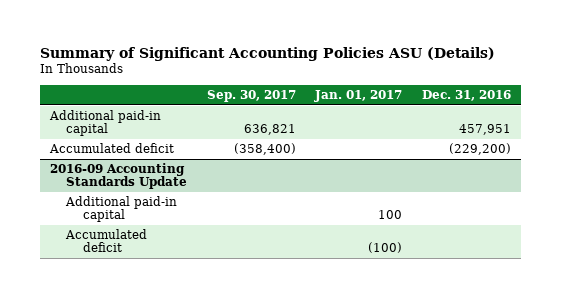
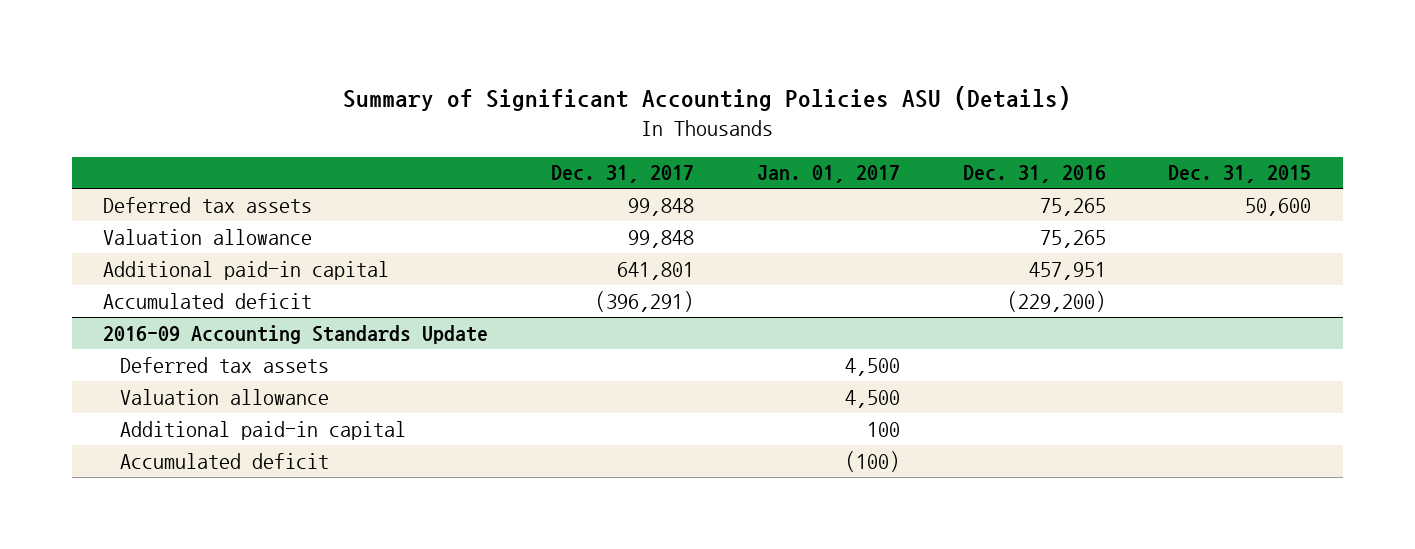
[206,89,296,102] Sep. 30, 2017 -> none
none -> [551,165,695,184] Dec. 31, 2017
none -> [1168,165,1312,184] Dec. 31, 2015
none -> [103,196,313,213] Deferred tax assets
none -> [103,228,313,245] Valuation allowance
none -> [120,356,330,373] Deferred tax assets
none -> [120,388,330,405] Valuation allowance

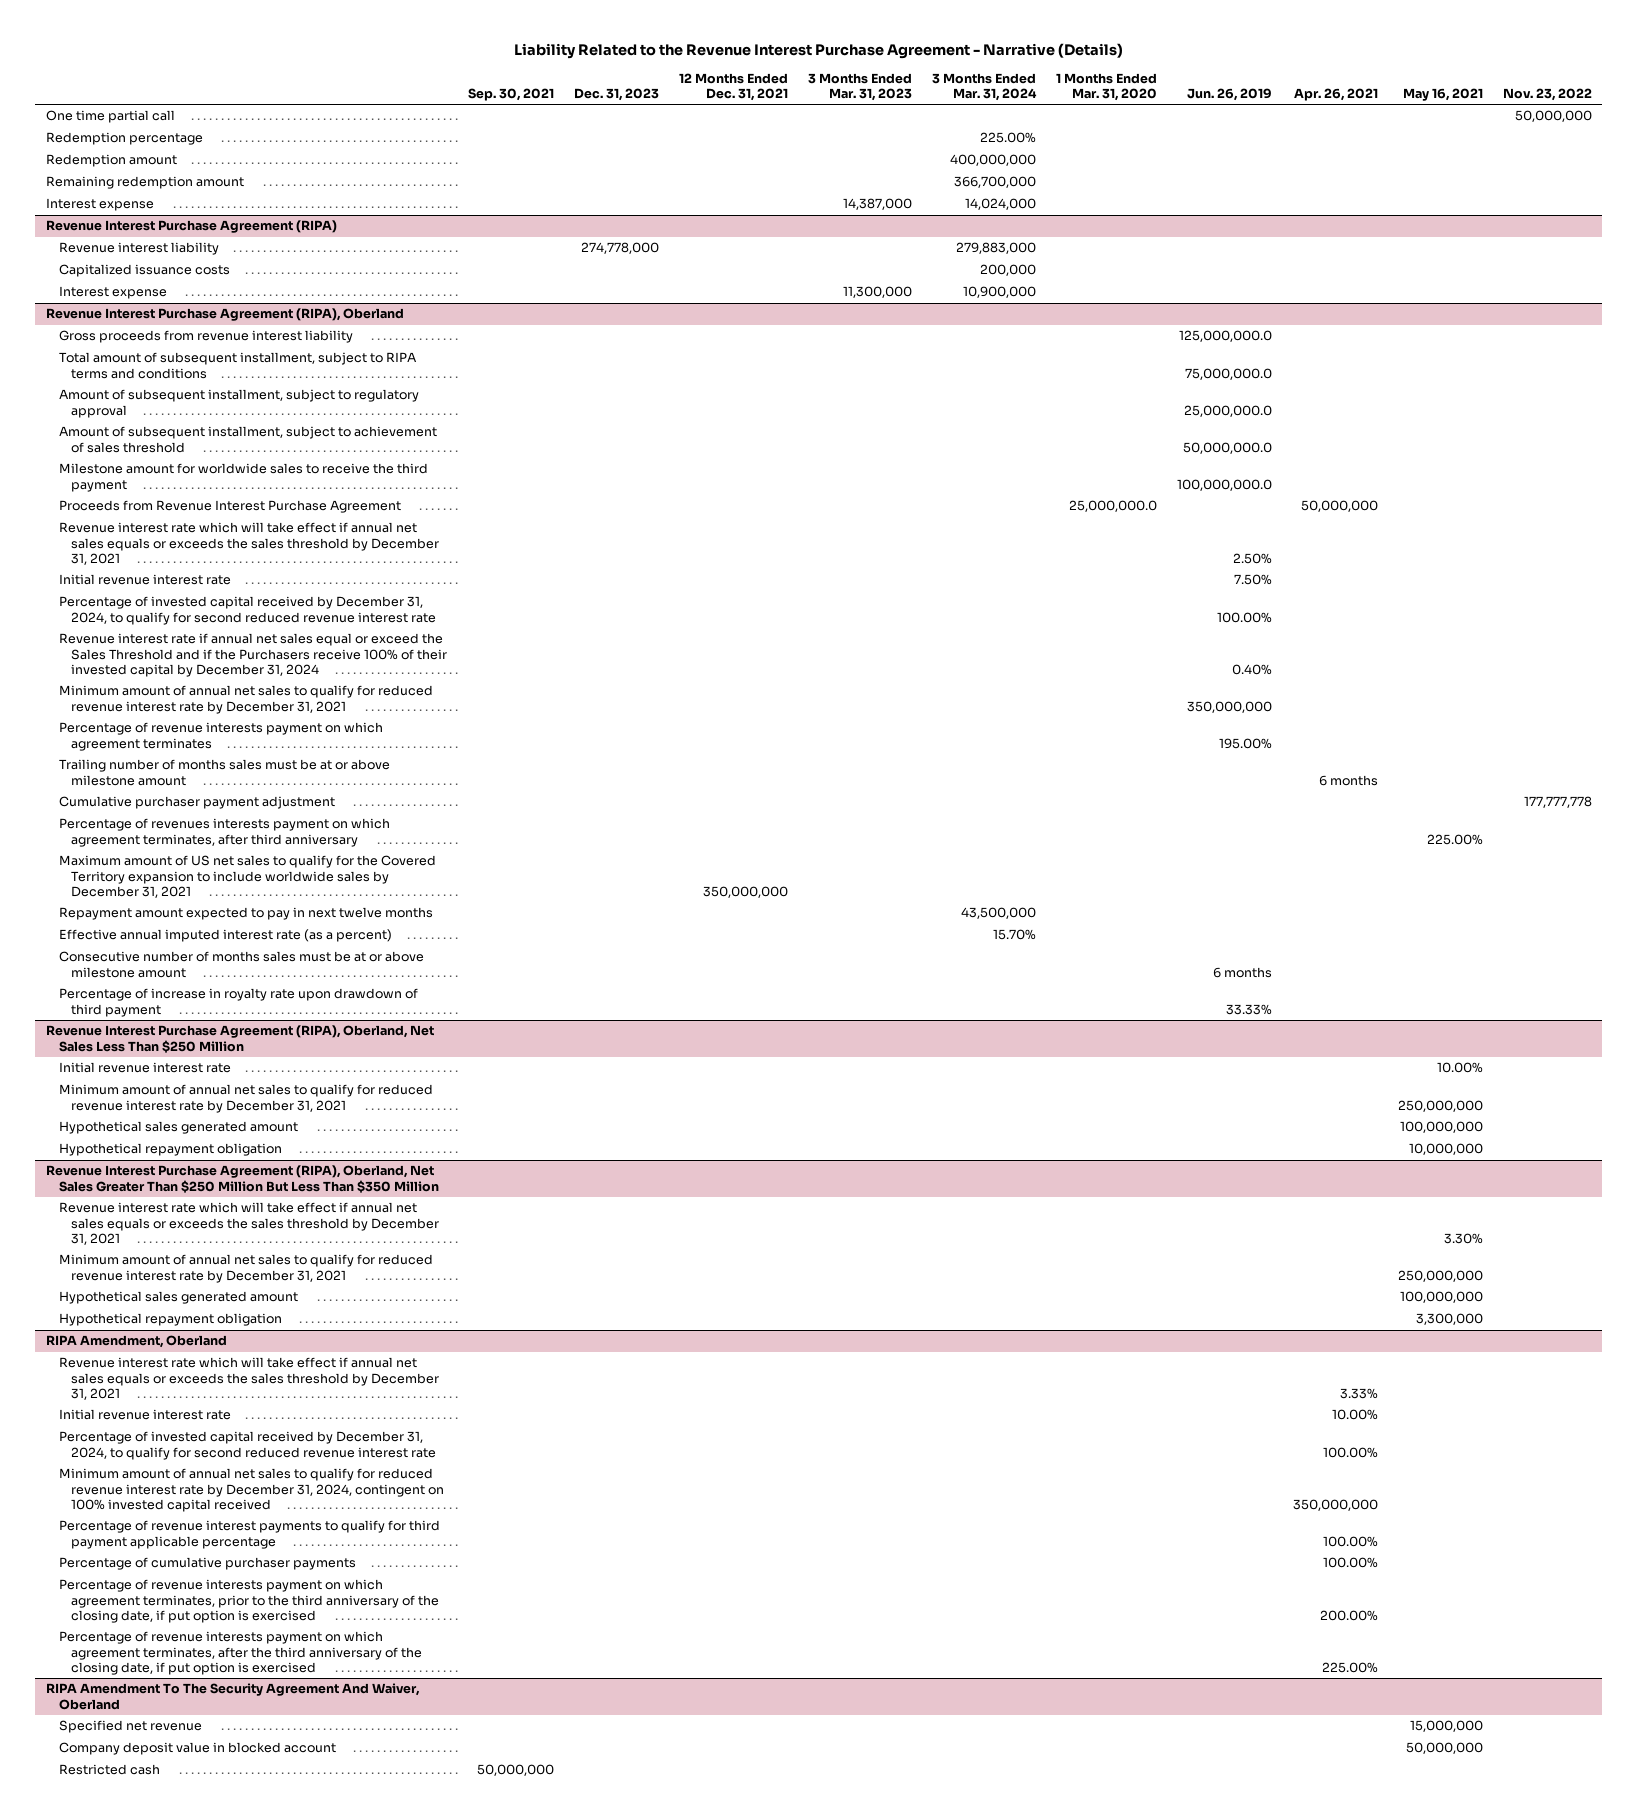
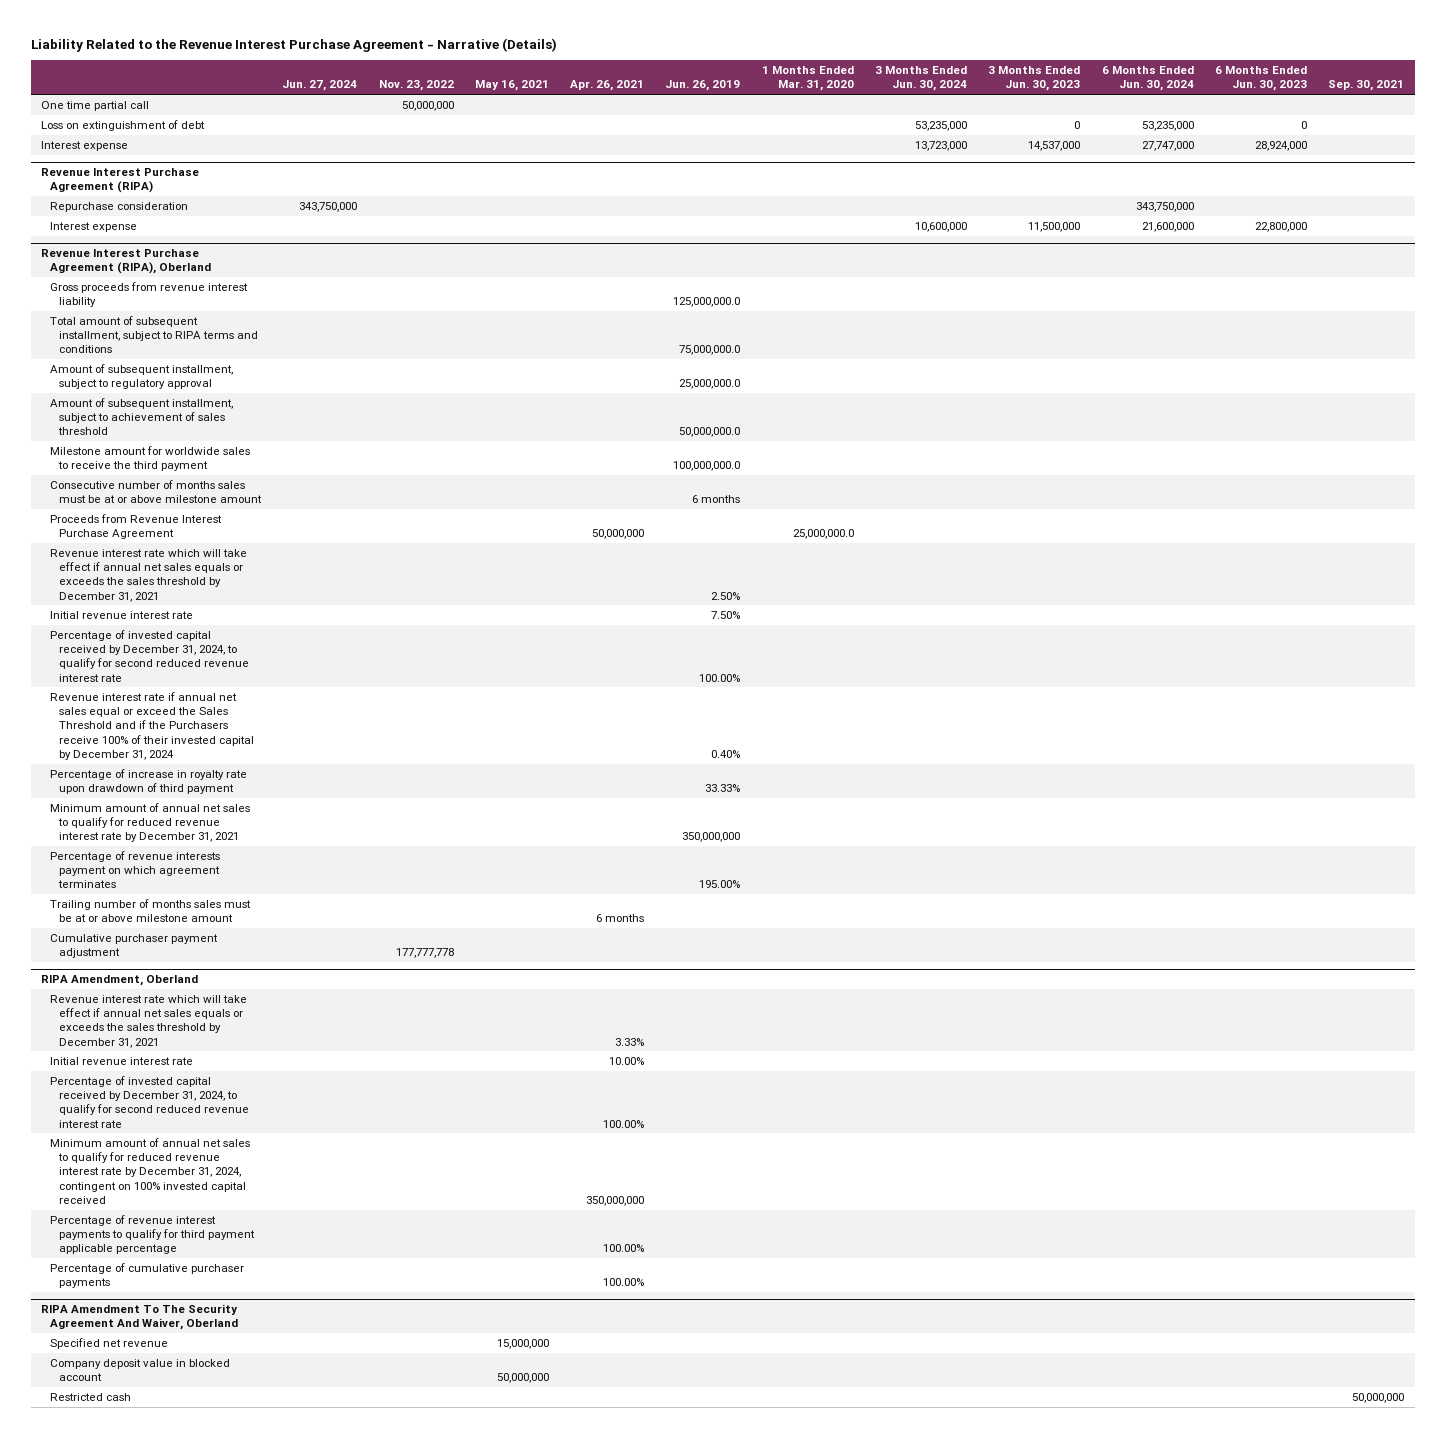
[573,87,659,101] Dec. 31, 2023 -> none
[678,72,788,101] 12 Months Ended Dec. 31, 2021 -> none
[808,72,913,101] 3 Months Ended Mar. 31, 2023 -> none
[932,72,1038,101] 3 Months Ended Mar. 31, 2024 -> none
none -> [282,80,358,92] Jun. 27, 2024
none -> [874,66,967,92] 3 Months Ended Jun. 30, 2024
none -> [988,66,1081,92] 3 Months Ended Jun. 30, 2023
none -> [1101,66,1194,92] 6 Months Ended Jun. 30, 2024
none -> [1214,66,1307,92] 6 Months Ended Jun. 30, 2023
[45,132,203,146] Redemption percentage -> none
[45,154,177,168] Redemption amount -> none
[45,176,244,190] Remaining redemption amount -> none
none -> [41,119,206,131] Loss on extinguishment of debt
[58,242,219,256] Revenue interest liability -> none
[58,264,230,278] Capitalized issuance costs -> none
none -> [50,201,189,212] Repurchase consideration
[58,951,424,978] Consecutive number of months sales must be at or above milestone amount -> [50,479,262,504] Consecutive number of months sales must be at or above milestone amount
[58,988,418,1017] Percentage of increase in royalty rate upon drawdown of third payment -> [50,768,248,795] Percentage of increase in royalty rate upon drawdown of third payment
[58,818,390,847] Percentage of revenues interests payment on which agreement terminates, after third anniversary -> none
[58,855,436,898] Maximum amount of US net sales to qualify for the Covered Territory expansion to include worldwide sales by December 31, 2021 -> none
[58,907,433,921] Repayment amount expected to pay in next twelve months -> none
[58,929,392,943] Effective annual imputed interest rate (as a percent) -> none
[45,1025,434,1053] Revenue Interest Purchase Agreement (RIPA), Oberland, Net Sales Less Than $250 Million -> none
[58,1062,231,1074] Initial revenue interest rate -> none
[58,1084,433,1113] Minimum amount of annual net sales to qualify for reduced revenue interest rate by December 31, 2021 -> none
[58,1121,298,1135] Hypothetical sales generated amount -> none
[58,1143,282,1157] Hypothetical repayment obligation -> none
[45,1165,439,1193] Revenue Interest Purchase Agreement (RIPA), Oberland, Net Sales Greater Than $250 Million But Less Than $350 Million -> none
[58,1202,440,1245] Revenue interest rate which will take effect if annual net sales equals or exceeds the sales threshold by December 31, 2021 -> none
[58,1254,433,1283] Minimum amount of annual net sales to qualify for reduced revenue interest rate by December 31, 2021 -> none
[58,1291,298,1305] Hypothetical sales generated amount -> none
[58,1313,282,1327] Hypothetical repayment obligation -> none
[58,1579,440,1623] Percentage of revenue interests payment on which agreement terminates, prior to the third anniversary of the closing date, if put option is exercised -> none
[58,1631,423,1675] Percentage of revenue interests payment on which agreement terminates, after the third anniversary of the closing date, if put option is exercised -> none

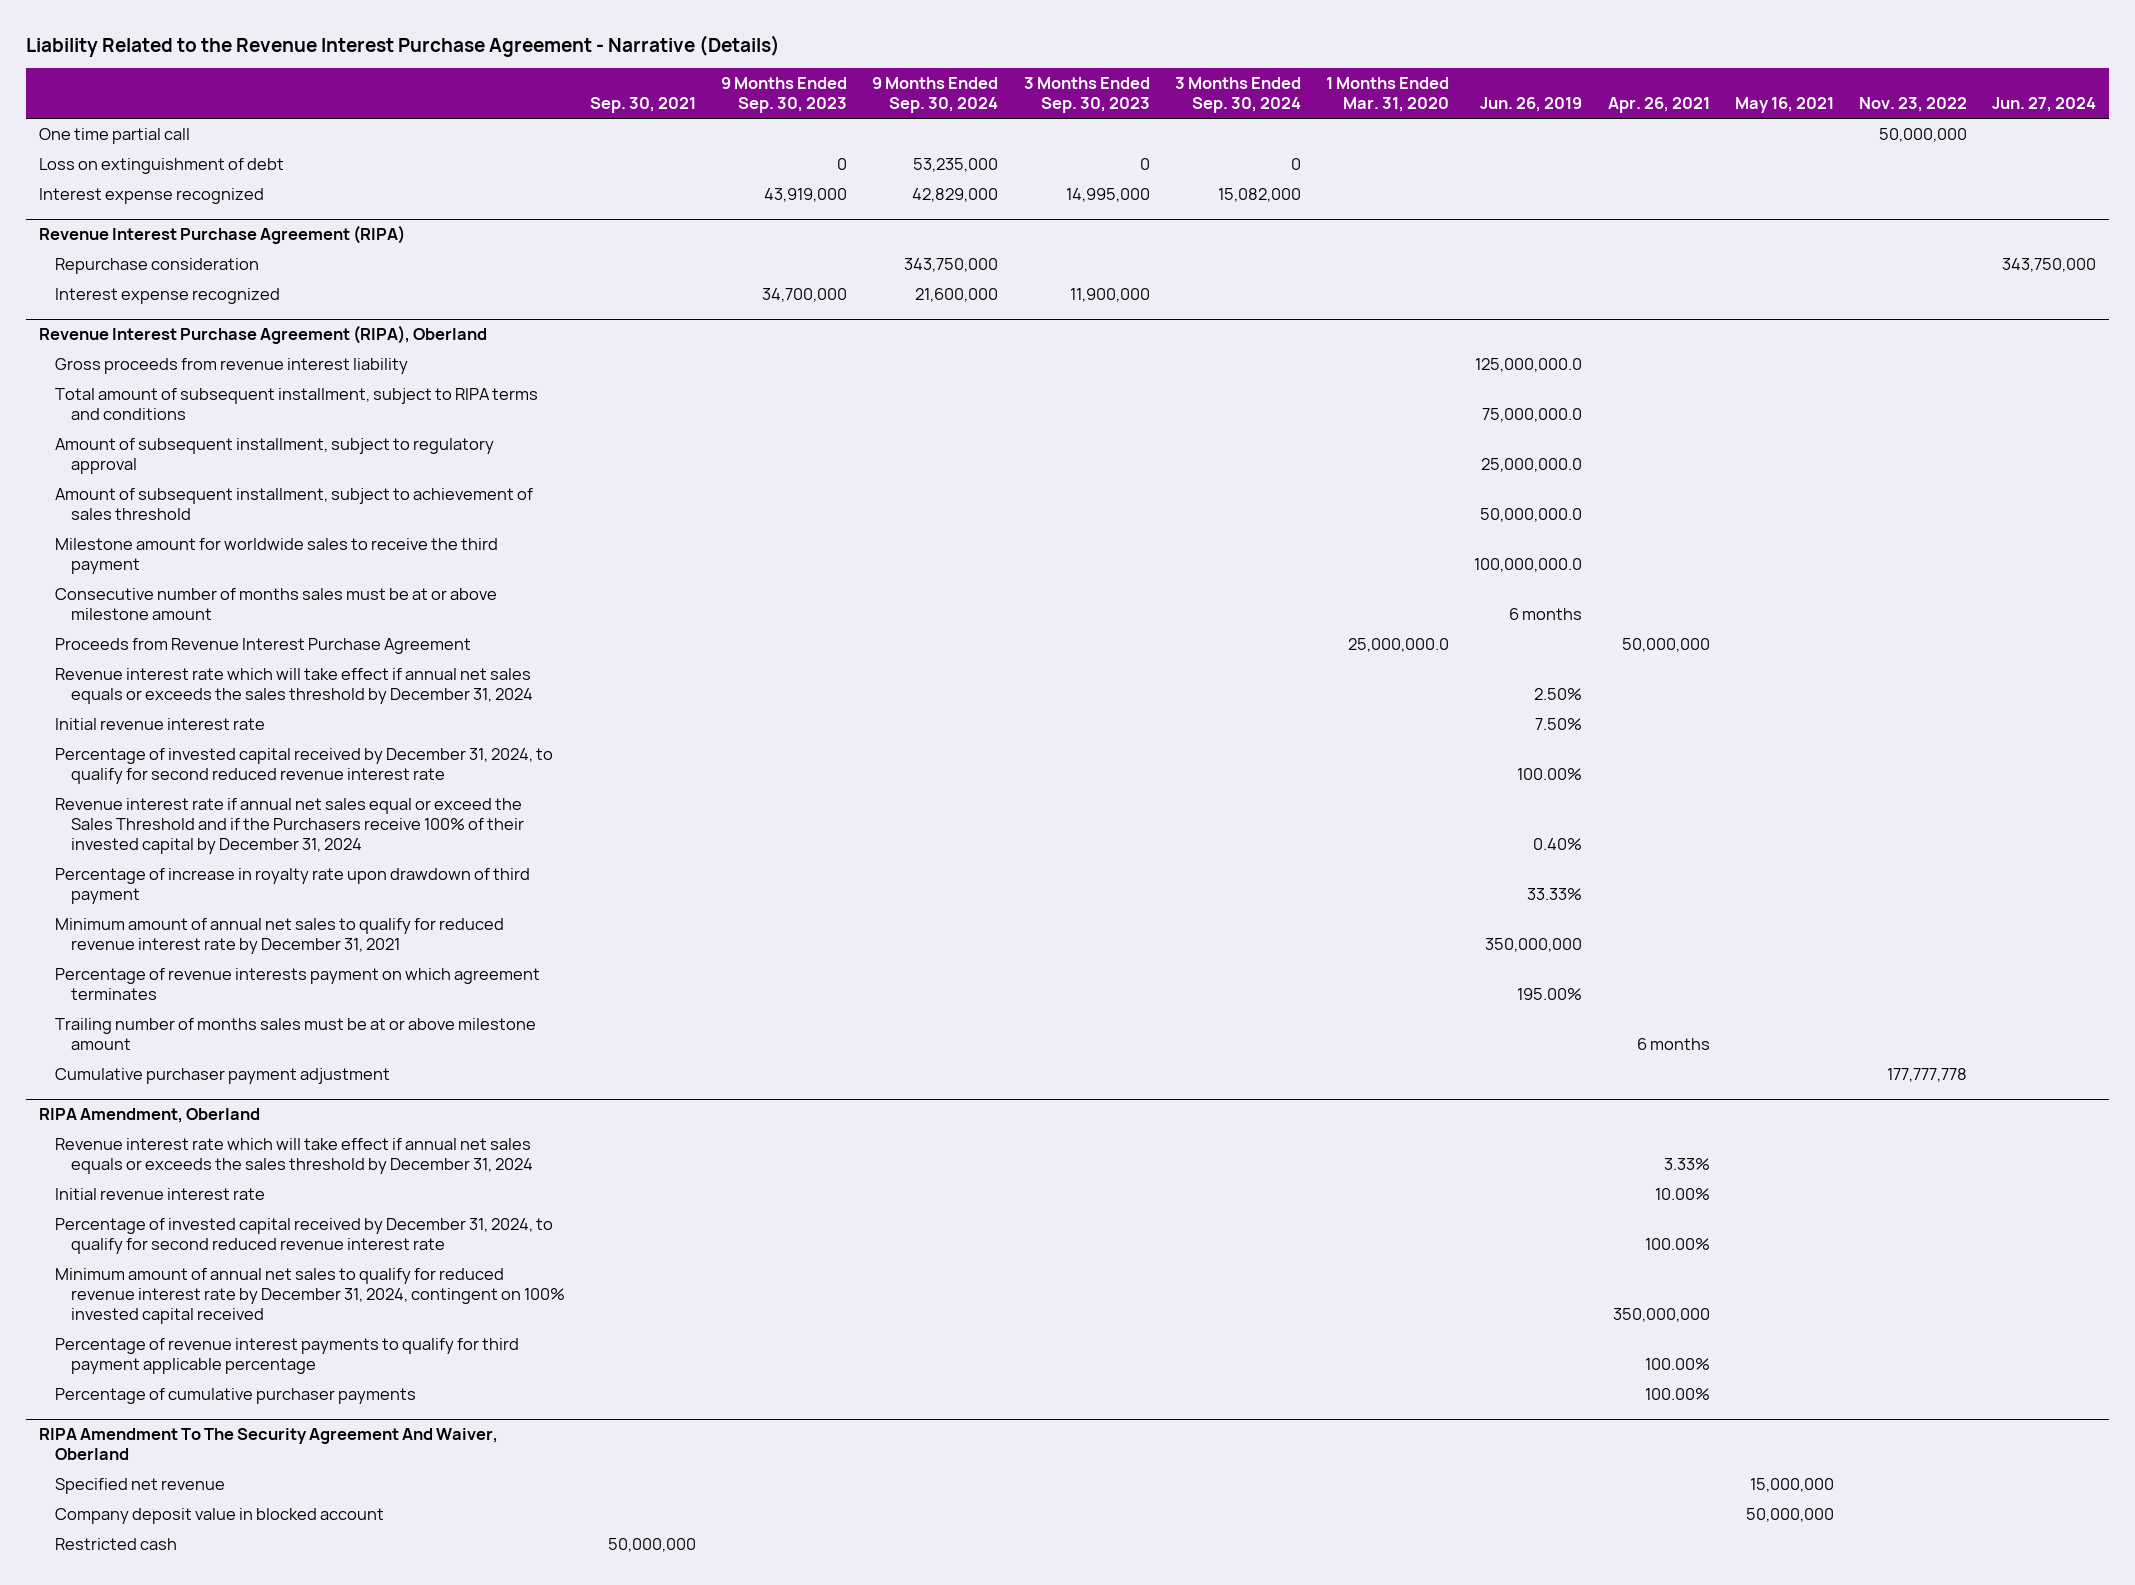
[874,66,967,92] 3 Months Ended Jun. 30, 2024 -> none
[988,66,1081,92] 3 Months Ended Jun. 30, 2023 -> none
[1101,66,1194,92] 6 Months Ended Jun. 30, 2024 -> none
[1214,66,1307,92] 6 Months Ended Jun. 30, 2023 -> none
none -> [721,77,848,114] 9 Months Ended Sep. 30, 2023
none -> [872,77,999,114] 9 Months Ended Sep. 30, 2024
none -> [1023,77,1150,114] 3 Months Ended Sep. 30, 2023
none -> [1174,77,1301,114] 3 Months Ended Sep. 30, 2024
[41,140,129,151] Interest expense -> [38,187,264,204] Interest expense recognized
[50,221,138,232] Interest expense -> [54,287,280,304] Interest expense recognized
[50,548,248,602] Revenue interest rate which will take effect if annual net sales equals or exceeds the sales threshold by December 31, 2021 -> [54,667,533,705] Revenue interest rate which will take effect if annual net sales equals or exceeds the sales threshold by December 31, 2024
[50,994,248,1048] Revenue interest rate which will take effect if annual net sales equals or exceeds the sales threshold by December 31, 2021 -> [54,1137,533,1175] Revenue interest rate which will take effect if annual net sales equals or exceeds the sales threshold by December 31, 2024

